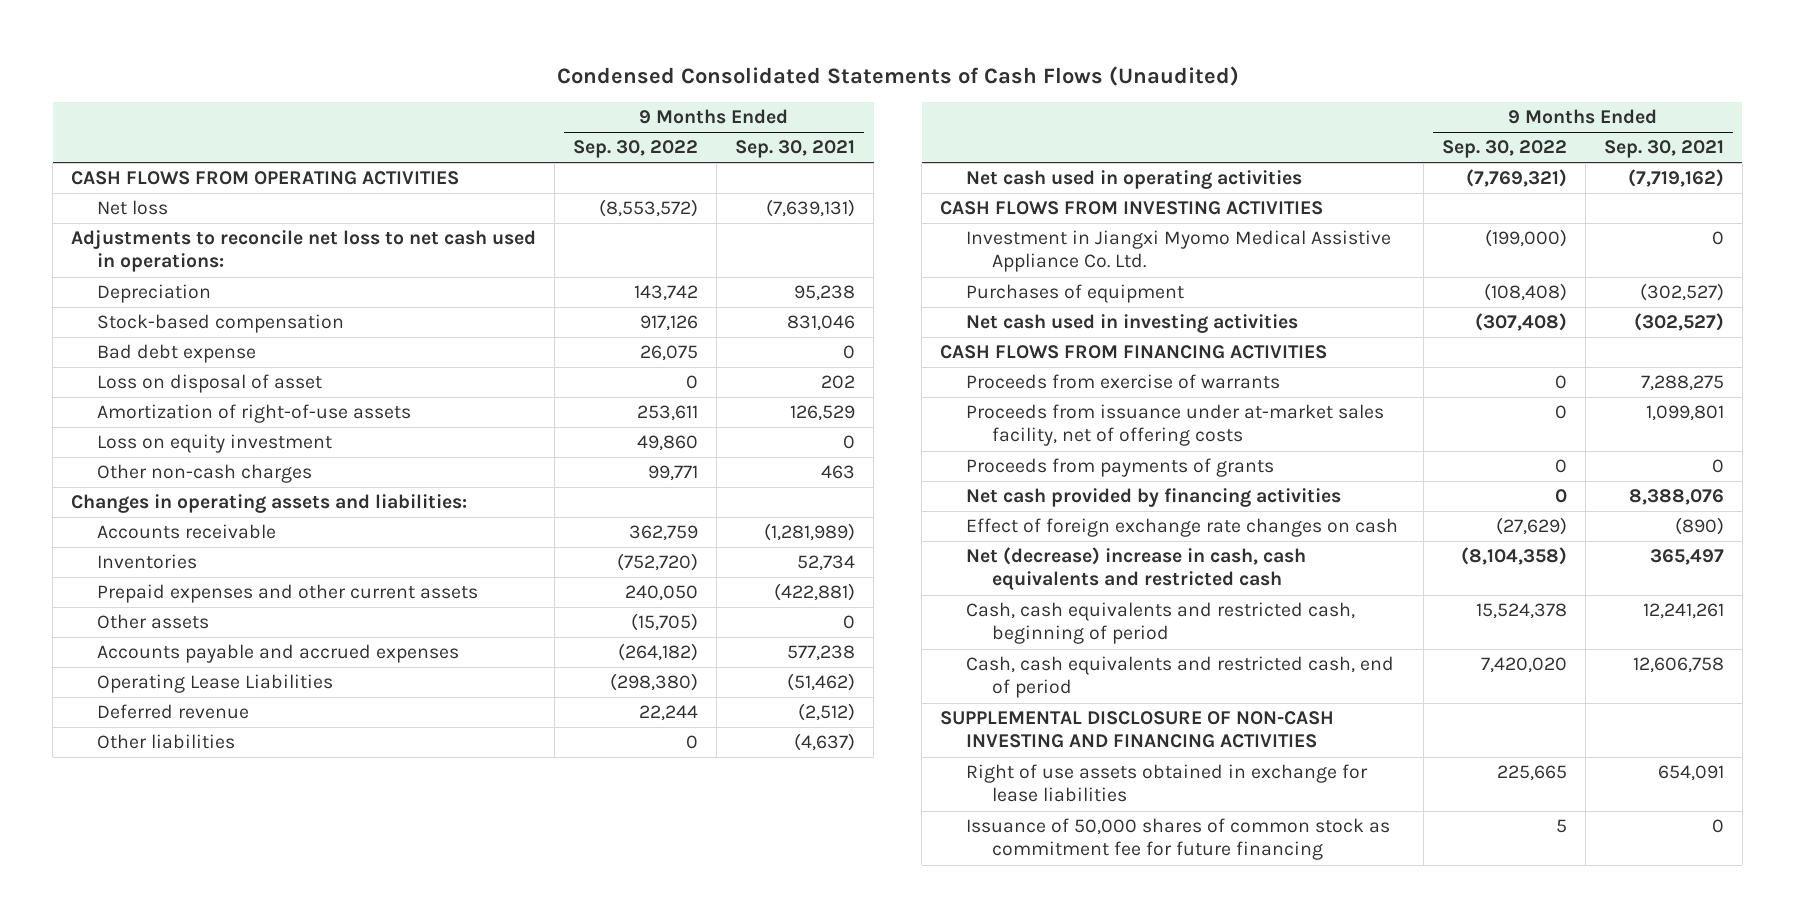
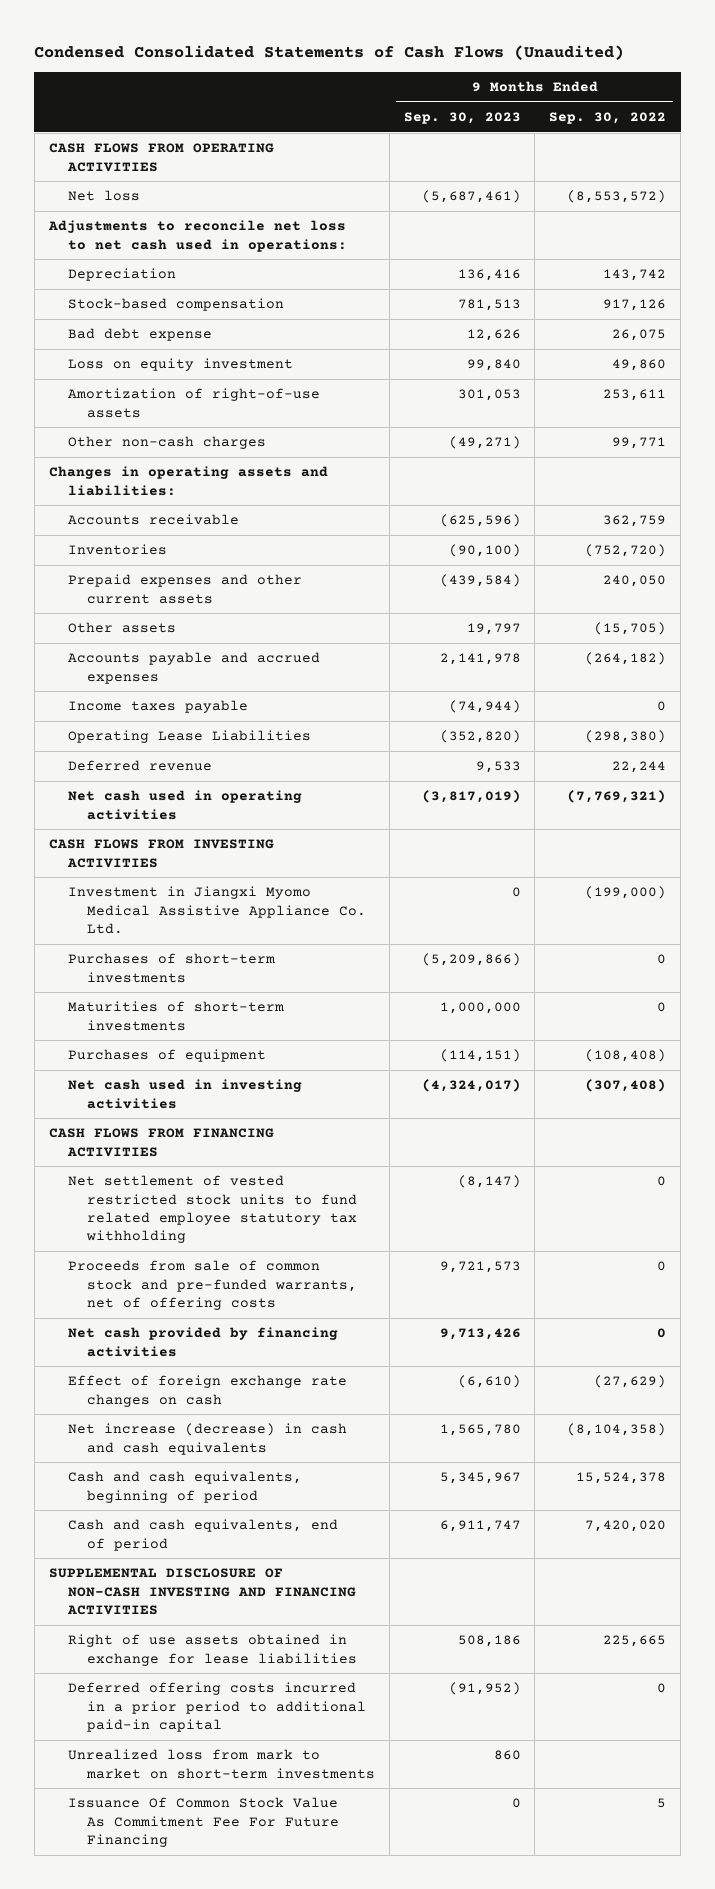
[735,140,856,159] Sep. 30, 2021 -> none
none -> [403,112,521,125] Sep. 30, 2023
[97,374,323,394] Loss on disposal of asset -> none
[97,404,412,424] Amortization of right-of-use assets -> [67,388,320,418] Amortization of right-of-use assets
none -> [67,700,248,714] Income taxes payable
[97,734,236,750] Other liabilities -> none
none -> [67,953,275,983] Purchases of short-term investments
none -> [67,1001,284,1031] Maturities of short-term investments
[966,374,1281,390] Proceeds from exercise of warrants -> none
[966,404,1385,447] Proceeds from issuance under at-market sales facility, net of offering costs -> none
[966,458,1275,478] Proceeds from payments of grants -> none
none -> [67,1175,357,1244] Net settlement of vested restricted stock units to fund related employee statutory tax withholding
none -> [67,1260,357,1310] Proceeds from sale of common stock and pre-funded warrants, net of offering costs
[966,547,1307,591] Net (decrease) increase in cash, cash equivalents and restricted cash -> [67,1423,347,1455] Net increase (decrease) in cash and cash equivalents
[966,602,1356,645] Cash, cash equivalents and restricted cash, beginning of period -> [67,1471,302,1503] Cash and cash equivalents, beginning of period
[966,656,1395,699] Cash, cash equivalents and restricted cash, end of period -> [67,1519,338,1551] Cash and cash equivalents, end of period
none -> [67,1682,366,1732] Deferred offering costs incurred in a prior period to additional paid-in capital
none -> [67,1749,375,1779] Unrealized loss from mark to market on short-term investments
[966,818,1391,861] Issuance of 50,000 shares of common stock as commitment fee for future financing -> [67,1797,339,1847] Issuance Of Common Stock Value As Commitment Fee For Future Financing

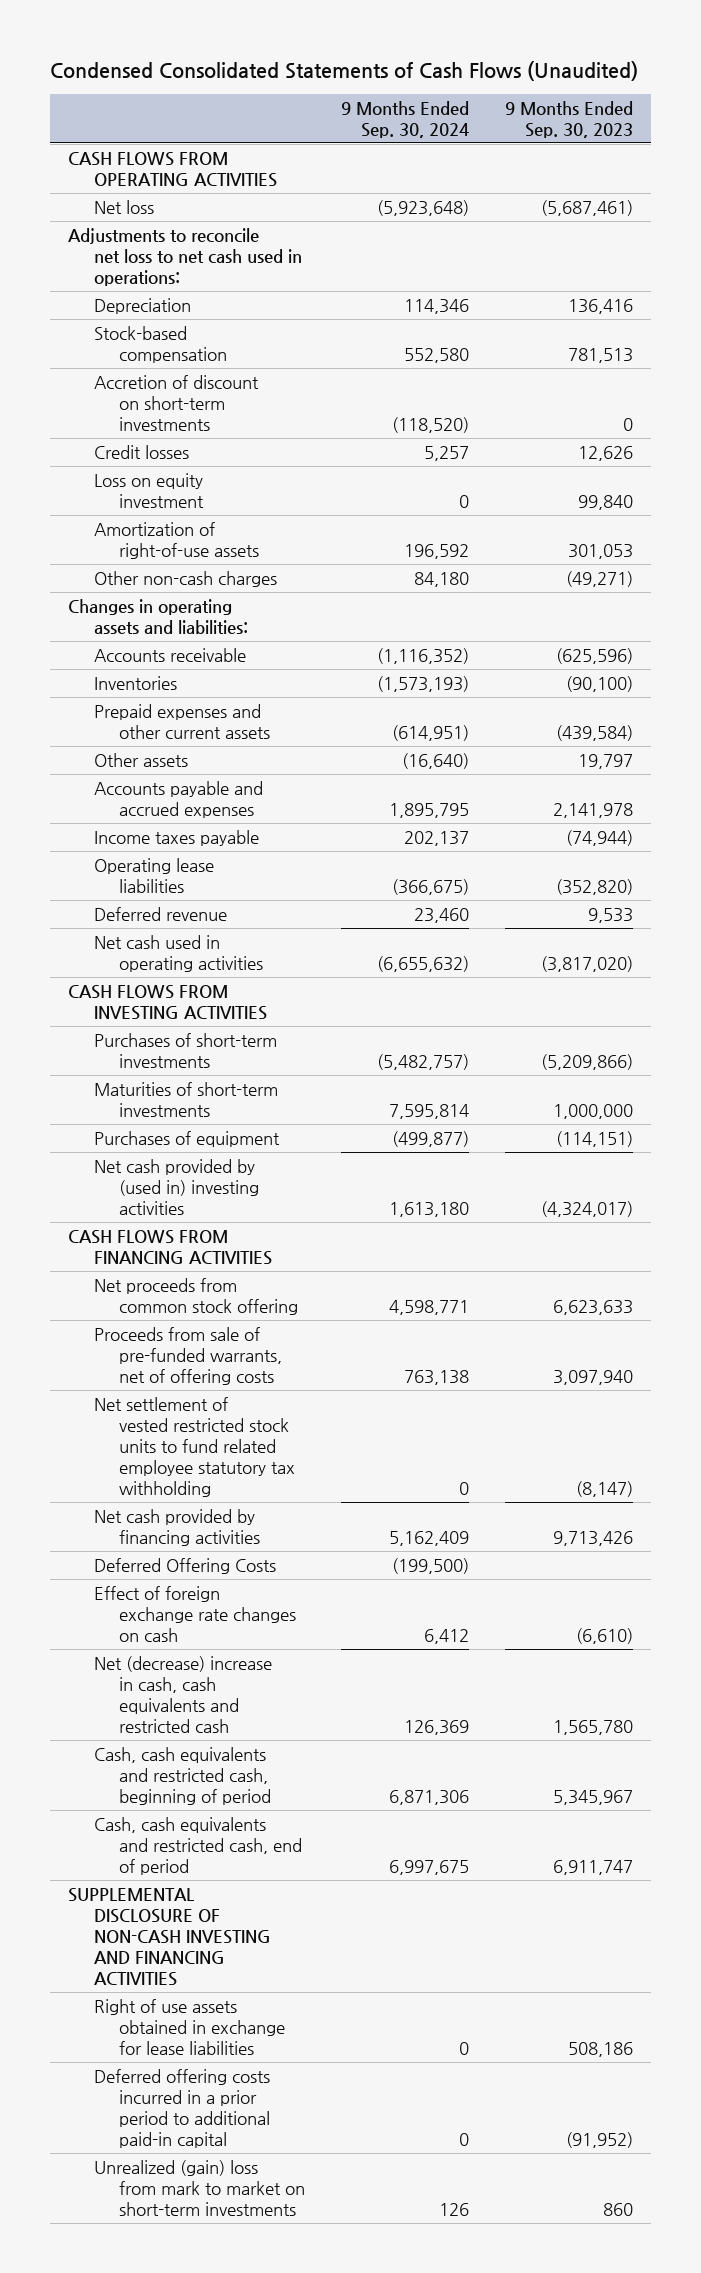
[549,112,667,125] Sep. 30, 2022 -> none
none -> [340,100,469,139] 9 Months Ended Sep. 30, 2024
none -> [93,374,259,432] Accretion of discount on short-term investments
[67,328,212,342] Bad debt expense -> [93,444,189,459] Credit losses
[67,730,311,744] Operating Lease Liabilities -> [93,857,214,893] Operating lease liabilities
[421,790,521,804] (3,817,019) -> [540,955,633,972] (3,817,020)
[67,886,366,934] Investment in Jiangxi Myomo Medical Assistive Appliance Co. Ltd. -> none
[67,1079,302,1109] Net cash used in investing activities -> [93,1158,259,1216] Net cash provided by (used in) investing activities
none -> [93,1277,298,1315] Net proceeds from common stock offering
none -> [93,1326,282,1386] Proceeds from sale of pre-funded warrants, net of offering costs
[67,1260,357,1310] Proceeds from sale of common stock and pre-funded warrants, net of offering costs -> none
none -> [93,1557,276,1574] Deferred Offering Costs
[67,1423,347,1455] Net increase (decrease) in cash and cash equivalents -> [93,1655,272,1734] Net (decrease) increase in cash, cash equivalents and restricted cash
[67,1471,302,1503] Cash and cash equivalents, beginning of period -> [93,1746,271,1806] Cash, cash equivalents and restricted cash, beginning of period
[67,1519,338,1551] Cash and cash equivalents, end of period -> [93,1816,302,1876] Cash, cash equivalents and restricted cash, end of period
[67,1797,339,1847] Issuance Of Common Stock Value As Commitment Fee For Future Financing -> none
[67,1749,375,1779] Unrealized loss from mark to market on short-term investments -> [93,2159,305,2217] Unrealized (gain) loss from mark to market on short-term investments

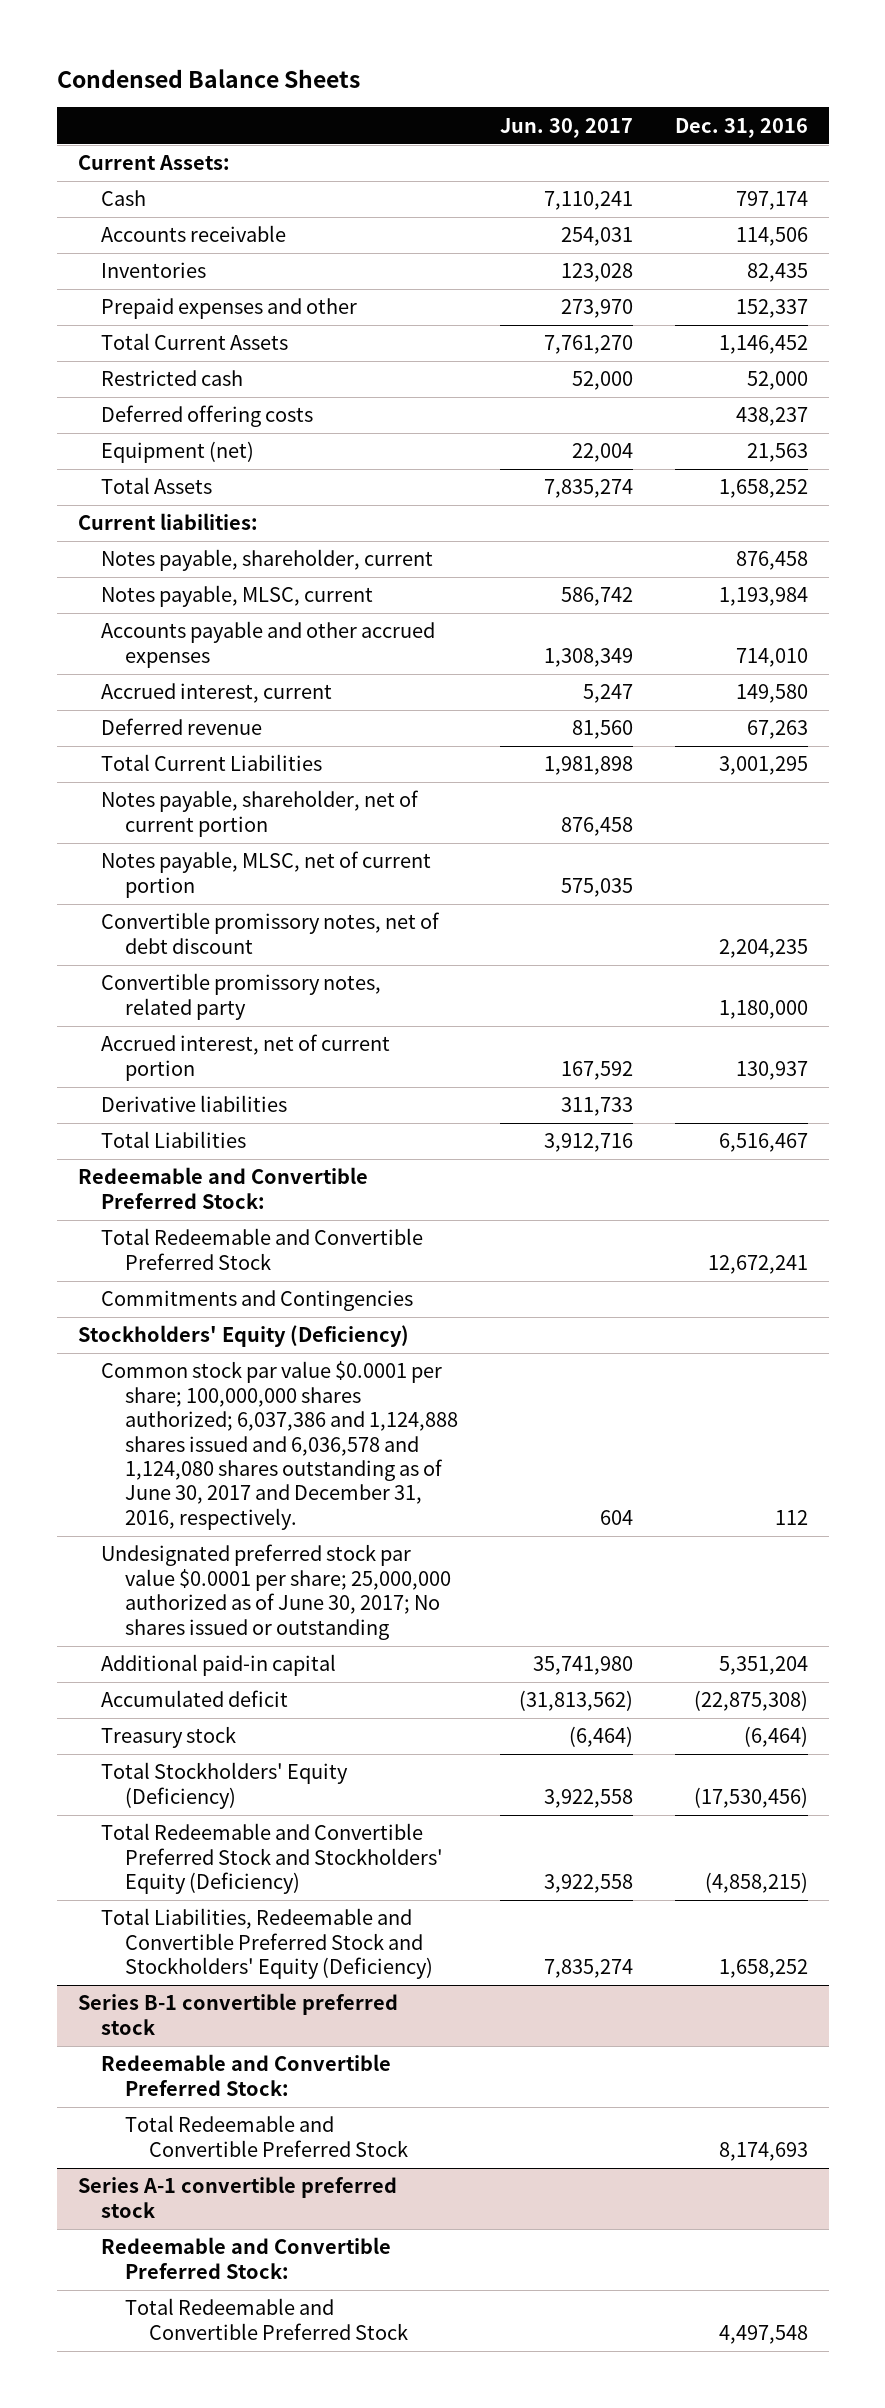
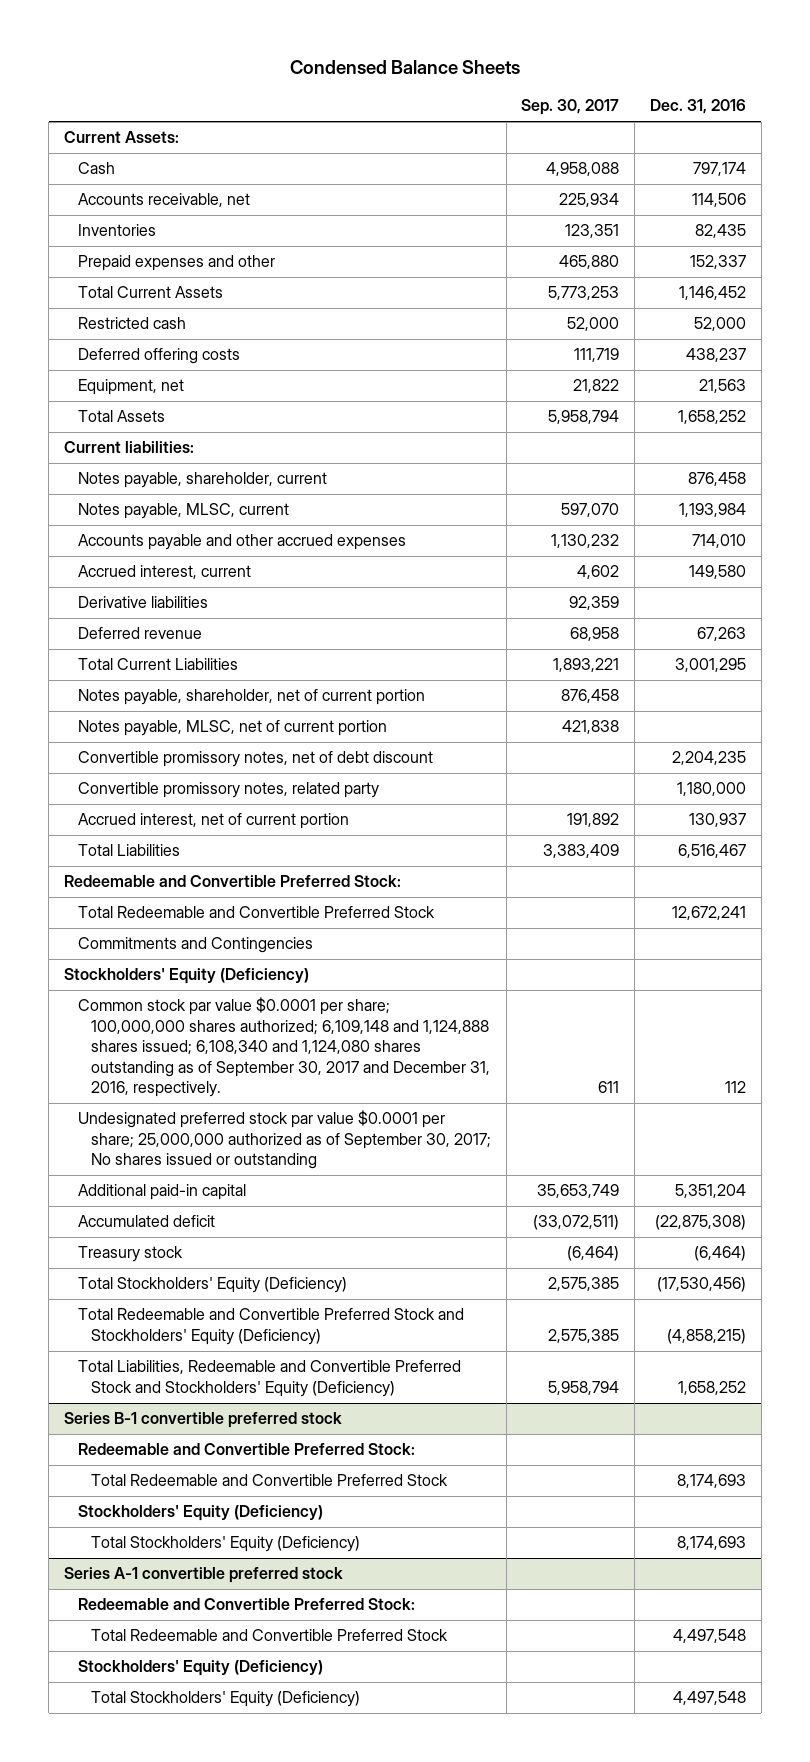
[499,117,633,138] Jun. 30, 2017 -> none
none -> [521,99,620,116] Sep. 30, 2017
[101,225,287,243] Accounts receivable -> [77,193,250,208] Accounts receivable, net
[101,441,255,464] Equipment (net) -> [77,379,184,396] Equipment, net
[101,1095,288,1113] Derivative liabilities -> [77,596,208,609] Derivative liabilities
[101,1361,458,1530] Common stock par value $0.0001 per share; 100,000,000 shares authorized; 6,037,386 and 1,124,888 shares issued and 6,036,578 and 1,124,080 shares outstanding as of June 30, 2017 and December 31, 2016, respectively. -> [77,997,490,1098] Common stock par value $0.0001 per share; 100,000,000 shares authorized; 6,109,148 and 1,124,888 shares issued; 6,108,340 and 1,124,080 shares outstanding as of September 30, 2017 and December 31, 2016, respectively.
[101,1544,451,1640] Undesignated preferred stock par value $0.0001 per share; 25,000,000 authorized as of June 30, 2017; No shares issued or outstanding -> [77,1110,491,1170] Undesignated preferred stock par value $0.0001 per share; 25,000,000 authorized as of September 30, 2017; No shares issued or outstanding
none -> [77,1505,323,1522] Stockholders' Equity (Deficiency)
none -> [90,1536,360,1553] Total Stockholders' Equity (Deficiency)
none -> [77,1660,323,1677] Stockholders' Equity (Deficiency)
none -> [90,1691,360,1708] Total Stockholders' Equity (Deficiency)

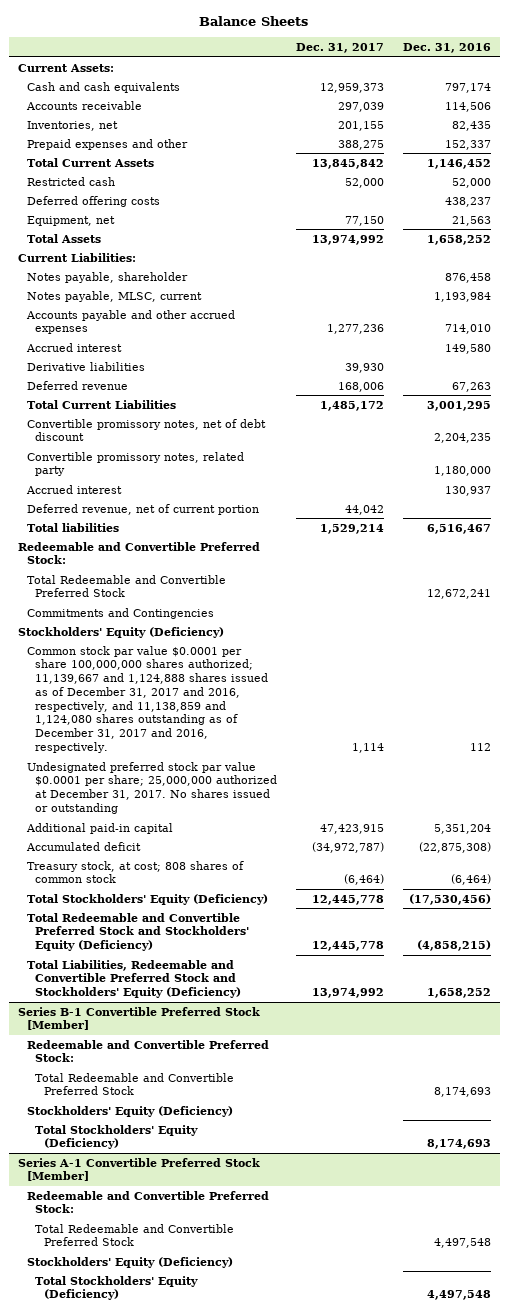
[290,59,521,74] Condensed Balance Sheets -> [199,16,309,27] Balance Sheets
[521,99,620,116] Sep. 30, 2017 -> none
none -> [296,42,385,53] Dec. 31, 2017
[77,162,115,175] Cash -> [26,81,180,93] Cash and cash equivalents
[77,193,250,208] Accounts receivable, net -> [25,100,142,110] Accounts receivable
[77,224,156,237] Inventories -> [26,120,118,131] Inventories, net
[64,441,195,454] Current liabilities: -> [18,252,137,262] Current Liabilities:
[77,472,327,489] Notes payable, shareholder, current -> [26,271,188,283] Notes payable, shareholder
[77,565,251,580] Accrued interest, current -> [25,342,122,352] Accrued interest
[77,689,425,706] Notes payable, shareholder, net of current portion -> none
[77,720,387,737] Notes payable, MLSC, net of current portion -> none
[77,813,349,830] Accrued interest, net of current portion -> [25,484,122,494] Accrued interest
none -> [26,503,259,515] Deferred revenue, net of current portion
[77,844,180,857] Total Liabilities -> [26,522,119,532] Total liabilities
[77,997,490,1098] Common stock par value $0.0001 per share; 100,000,000 shares authorized; 6,109,148 and 1,124,888 shares issued; 6,108,340 and 1,124,080 shares outstanding as of September 30, 2017 and December 31, 2016, respectively. -> [26,645,269,753] Common stock par value $0.0001 per share 100,000,000 shares authorized; 11,139,667 and 1,124,888 shares issued as of December 31, 2017 and 2016, respectively, and 11,138,859 and 1,124,080 shares outstanding as of December 31, 2017 and 2016, respectively.
[77,1110,491,1170] Undesignated preferred stock par value $0.0001 per share; 25,000,000 authorized as of September 30, 2017; No shares issued or outstanding -> [26,761,278,814] Undesignated preferred stock par value $0.0001 per share; 25,000,000 authorized at December 31, 2017. No shares issued or outstanding
[77,1246,183,1263] Treasury stock -> [26,860,244,884] Treasury stock, at cost; 808 shares of common stock
[64,1412,343,1429] Series B-1 convertible preferred stock -> [18,1006,261,1031] Series B-1 Convertible Preferred Stock [Member]
[64,1567,344,1584] Series A-1 convertible preferred stock -> [18,1157,261,1182] Series A-1 Convertible Preferred Stock [Member]

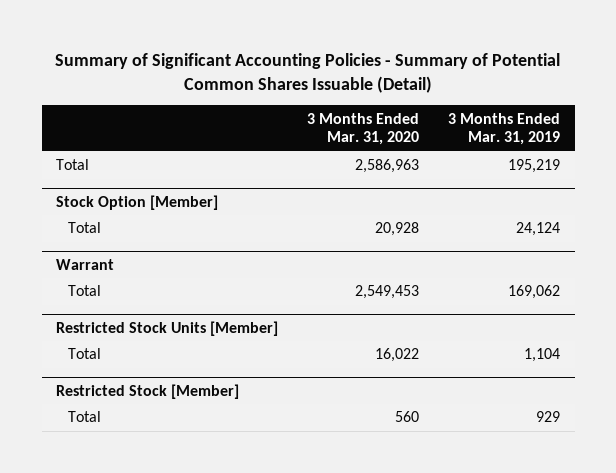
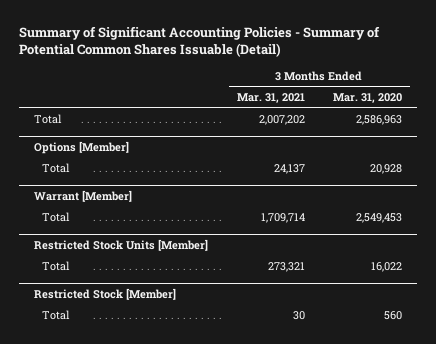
[448,112,561,146] 3 Months Ended Mar. 31, 2019 -> none
none -> [236,92,305,103] Mar. 31, 2021
[56,194,219,210] Stock Option [Member] -> [33,140,129,154] Options [Member]
[56,258,115,270] Warrant -> [33,189,132,202] Warrant [Member]

